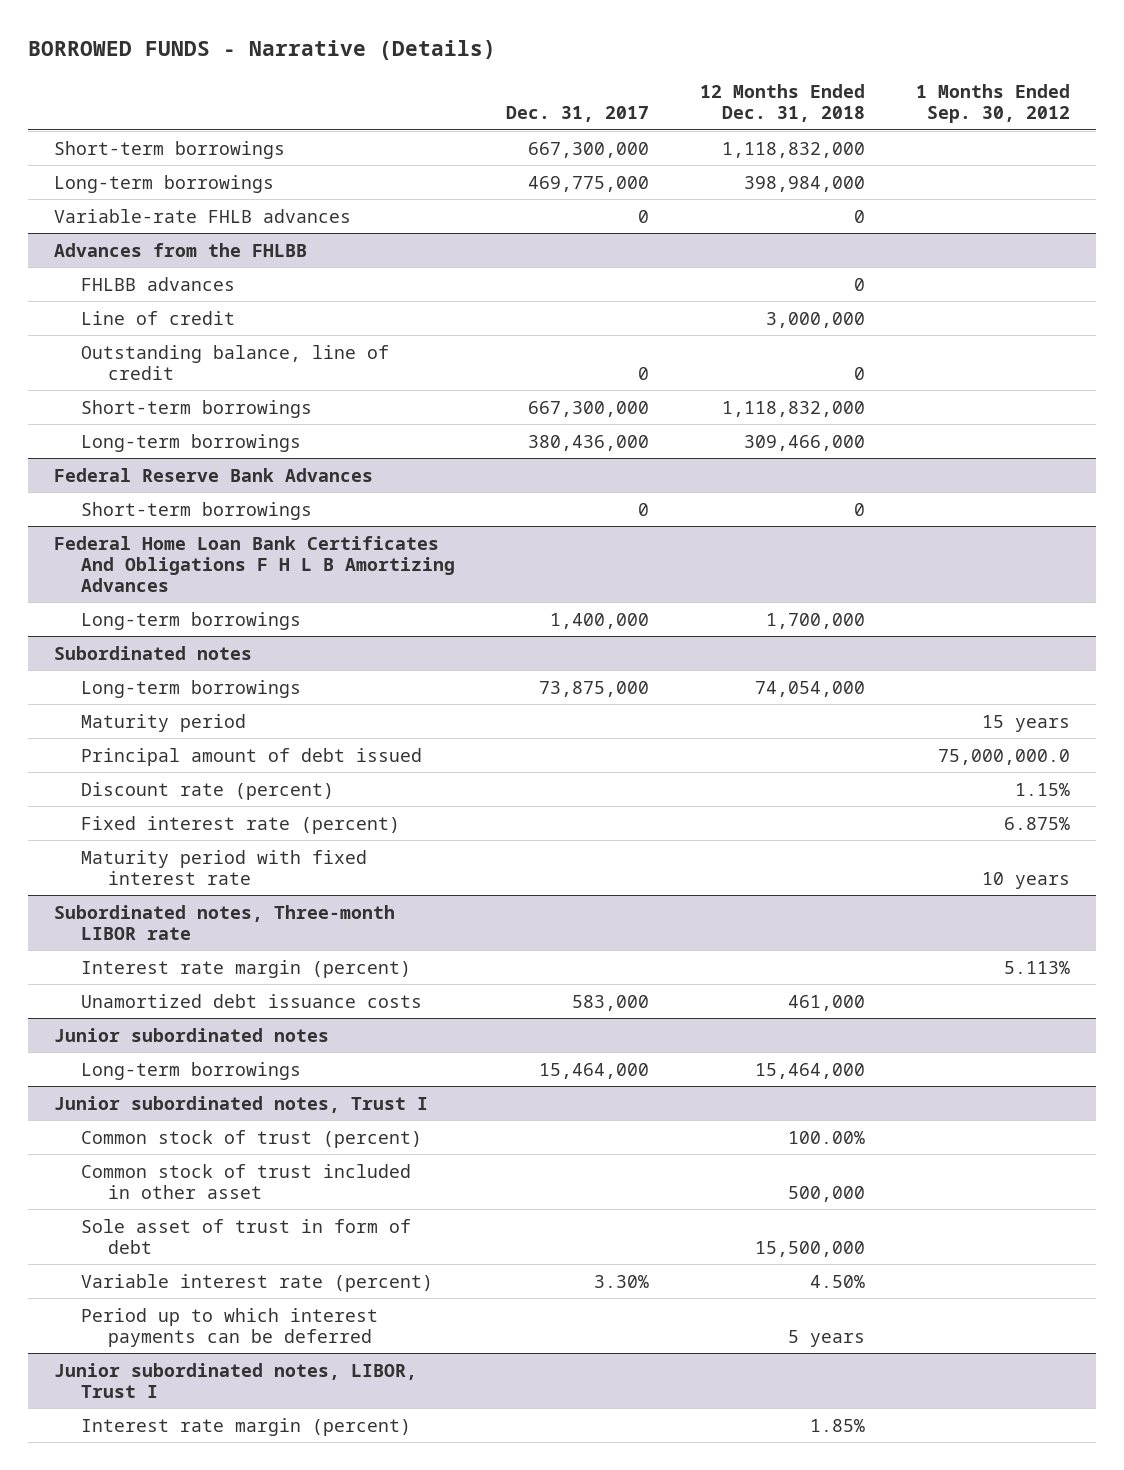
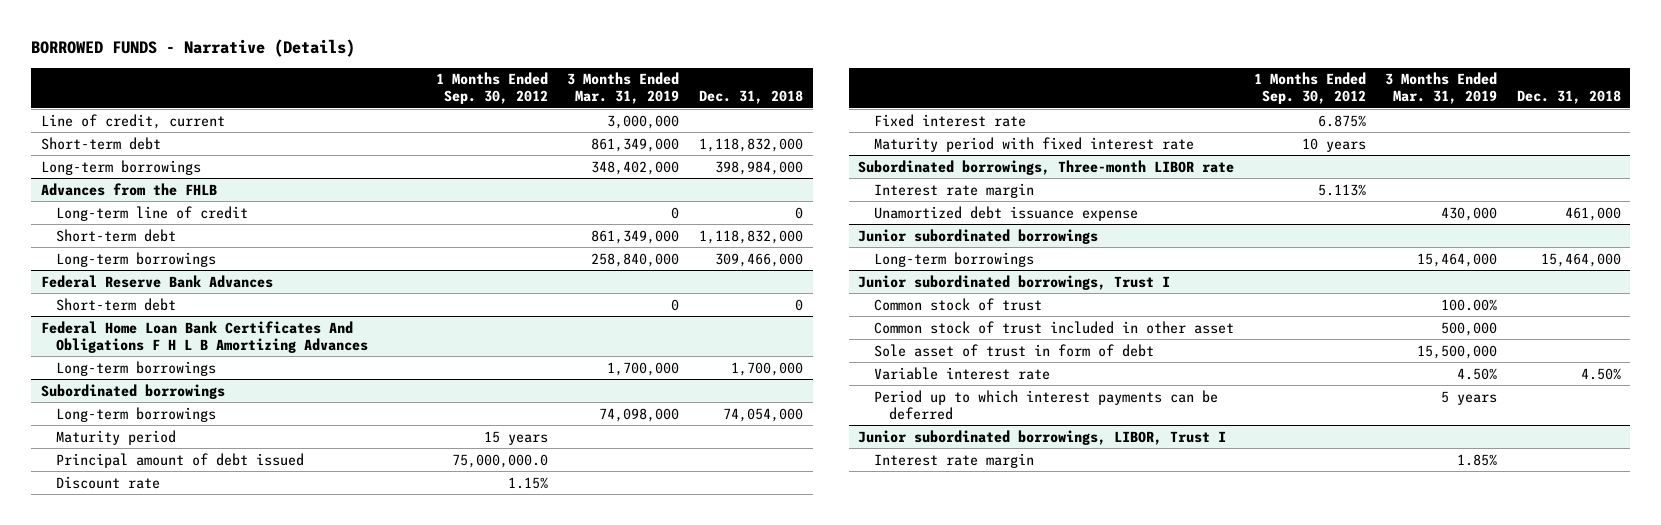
[506,106,650,123] Dec. 31, 2017 -> none
[700,84,866,123] 12 Months Ended Dec. 31, 2018 -> none
none -> [567,72,680,105] 3 Months Ended Mar. 31, 2019
none -> [698,90,803,105] Dec. 31, 2018
none -> [40,113,225,129] Line of credit, current
[53,140,285,159] Short-term borrowings -> [40,136,161,150] Short-term debt
[53,208,351,223] Variable-rate FHLB advances -> none
[80,276,235,291] FHLBB advances -> none
[80,310,235,325] Line of credit -> none
[53,242,307,257] Advances from the FHLBB -> [40,182,217,196] Advances from the FHLB
[80,344,389,380] Outstanding balance, line of credit -> [55,205,248,221] Long-term line of credit
[80,399,312,418] Short-term borrowings -> [55,228,176,242] Short-term debt
[80,501,312,520] Short-term borrowings -> [55,297,176,311] Short-term debt
[53,645,252,660] Subordinated notes -> [40,383,225,399] Subordinated borrowings
[80,781,334,800] Discount rate (percent) -> [55,475,160,489] Discount rate
[80,815,400,834] Fixed interest rate (percent) -> [873,113,1026,127] Fixed interest rate
[53,904,395,940] Subordinated notes, Three-month LIBOR rate -> [858,159,1235,175] Subordinated borrowings, Three-month LIBOR rate
[80,959,411,978] Interest rate margin (percent) -> [873,182,1034,198] Interest rate margin
[80,993,422,1008] Unamortized debt issuance costs -> [873,205,1138,221] Unamortized debt issuance expense
[53,1027,329,1042] Junior subordinated notes -> [858,228,1099,244] Junior subordinated borrowings
[53,1095,428,1113] Junior subordinated notes, Trust I -> [858,274,1171,290] Junior subordinated borrowings, Trust I
[80,1129,422,1148] Common stock of trust (percent) -> [873,297,1042,311] Common stock of trust
[80,1273,433,1292] Variable interest rate (percent) -> [873,366,1050,380] Variable interest rate
[53,1362,417,1398] Junior subordinated notes, LIBOR, Trust I -> [858,429,1227,445] Junior subordinated borrowings, LIBOR, Trust I
[80,1417,411,1436] Interest rate margin (percent) -> [873,452,1034,468] Interest rate margin

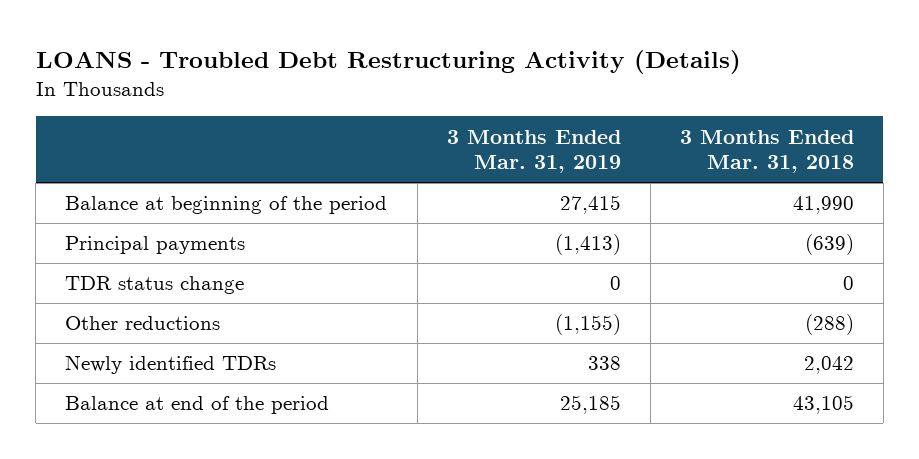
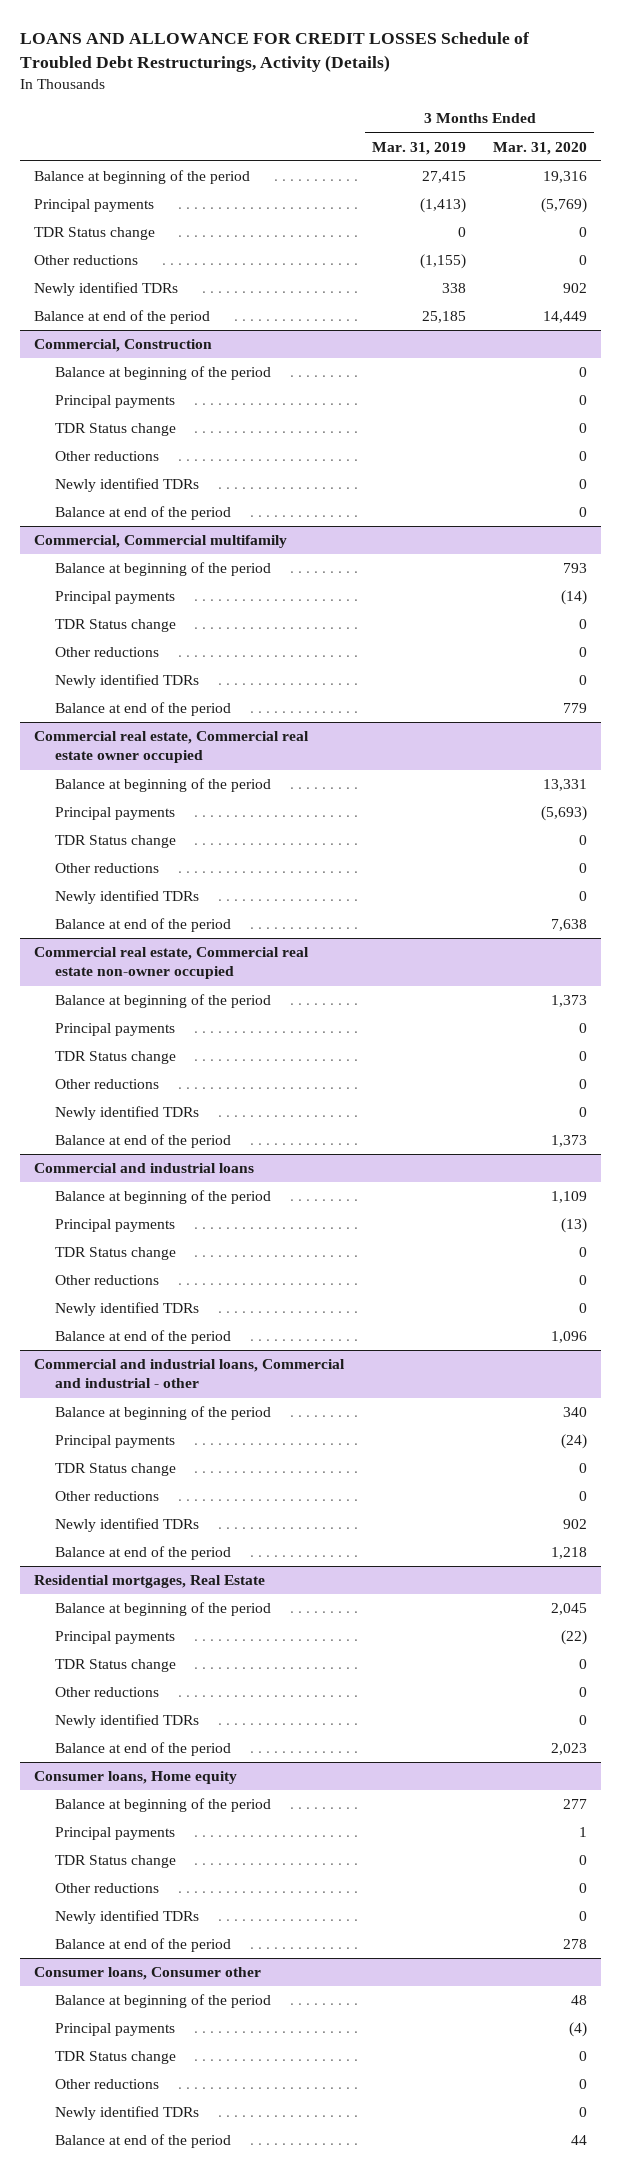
[35,49,741,74] LOANS - Troubled Debt Restructuring Activity (Details) -> [20,32,530,72] LOANS AND ALLOWANCE FOR CREDIT LOSSES Schedule of Troubled Debt Restructurings, Activity (Details)
[679,129,854,174] 3 Months Ended Mar. 31, 2018 -> none
none -> [493,141,588,155] Mar. 31, 2020
[65,276,245,295] TDR status change -> [34,227,156,241] TDR Status change
none -> [34,339,213,353] Commercial, Construction
none -> [54,366,271,381] Balance at beginning of the period
none -> [54,395,175,409] Principal payments
none -> [54,423,176,437] TDR Status change
none -> [54,451,159,462] Other reductions
none -> [54,478,199,493] Newly identified TDRs
none -> [54,506,231,521] Balance at end of the period
none -> [34,535,288,549] Commercial, Commercial multifamily
none -> [54,562,271,577] Balance at beginning of the period
none -> [54,591,175,605] Principal payments
none -> [54,619,176,633] TDR Status change
none -> [54,647,159,658] Other reductions
none -> [54,674,199,689] Newly identified TDRs
none -> [54,702,231,717] Balance at end of the period
none -> [34,731,310,764] Commercial real estate, Commercial real estate owner occupied
none -> [54,778,271,793] Balance at beginning of the period
none -> [54,807,175,821] Principal payments
none -> [54,835,176,849] TDR Status change
none -> [54,863,159,874] Other reductions
none -> [54,890,199,905] Newly identified TDRs
none -> [54,918,231,933] Balance at end of the period
none -> [34,947,310,980] Commercial real estate, Commercial real estate non-owner occupied
none -> [54,994,271,1009] Balance at beginning of the period
none -> [54,1023,175,1037] Principal payments
none -> [54,1051,176,1065] TDR Status change
none -> [54,1079,159,1090] Other reductions
none -> [54,1106,199,1121] Newly identified TDRs
none -> [54,1134,231,1149] Balance at end of the period
none -> [34,1163,255,1174] Commercial and industrial loans
none -> [54,1190,271,1205] Balance at beginning of the period
none -> [54,1219,175,1233] Principal payments
none -> [54,1247,176,1261] TDR Status change
none -> [54,1275,159,1286] Other reductions
none -> [54,1302,199,1317] Newly identified TDRs
none -> [54,1330,231,1345] Balance at end of the period
none -> [34,1359,346,1389] Commercial and industrial loans, Commercial and industrial - other
none -> [54,1406,271,1421] Balance at beginning of the period
none -> [54,1435,175,1449] Principal payments
none -> [54,1463,176,1477] TDR Status change
none -> [54,1491,159,1502] Other reductions
none -> [54,1518,199,1533] Newly identified TDRs
none -> [54,1546,231,1561] Balance at end of the period
none -> [34,1575,266,1589] Residential mortgages, Real Estate
none -> [54,1602,271,1617] Balance at beginning of the period
none -> [54,1631,175,1645] Principal payments
none -> [54,1659,176,1673] TDR Status change
none -> [54,1687,159,1698] Other reductions
none -> [54,1714,199,1729] Newly identified TDRs
none -> [54,1742,231,1757] Balance at end of the period
none -> [34,1771,238,1785] Consumer loans, Home equity
none -> [54,1798,271,1813] Balance at beginning of the period
none -> [54,1827,175,1841] Principal payments
none -> [54,1855,176,1869] TDR Status change
none -> [54,1883,159,1894] Other reductions
none -> [54,1910,199,1925] Newly identified TDRs
none -> [54,1938,231,1953] Balance at end of the period
none -> [34,1967,262,1981] Consumer loans, Consumer other
none -> [54,1994,271,2009] Balance at beginning of the period
none -> [54,2023,175,2037] Principal payments
none -> [54,2051,176,2065] TDR Status change
none -> [54,2079,159,2090] Other reductions
none -> [54,2106,199,2121] Newly identified TDRs
none -> [54,2134,231,2149] Balance at end of the period

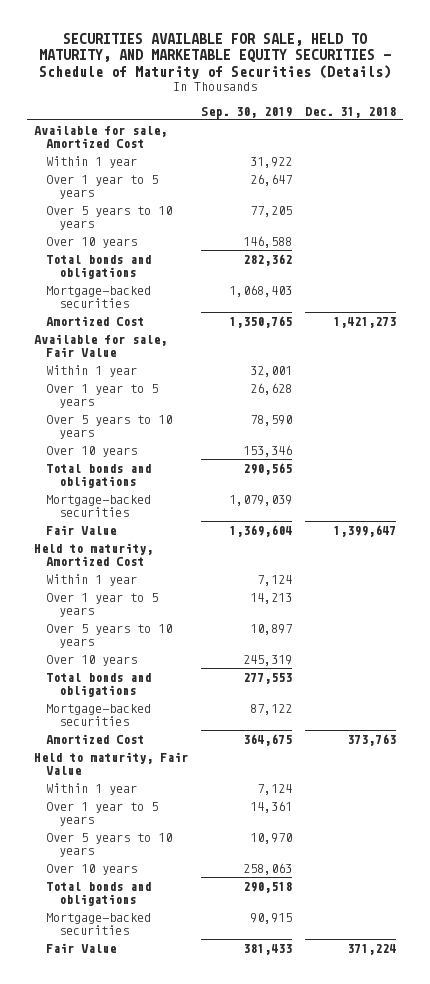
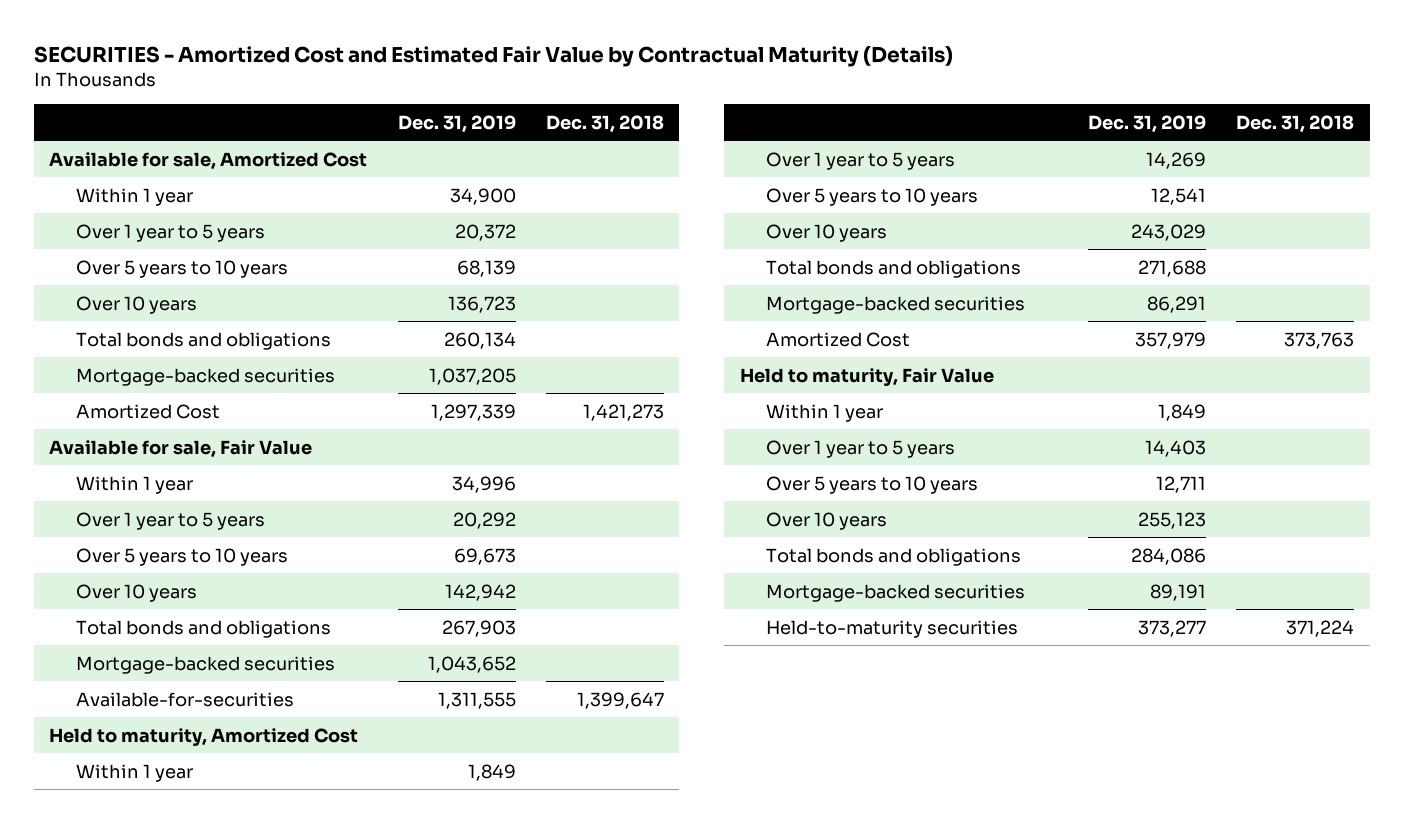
[39,32,392,79] SECURITIES AVAILABLE FOR SALE, HELD TO MATURITY, AND MARKETABLE EQUITY SECURITIES - Schedule of Maturity of Securities (Details) -> [34,45,954,67] SECURITIES - Amortized Cost and Estimated Fair Value by Contractual Maturity (Details)
[201,106,293,119] Sep. 30, 2019 -> none
none -> [397,114,516,133] Dec. 31, 2019
[46,524,117,535] Fair Value -> [76,691,295,707] Available-for-securities
[46,942,117,953] Fair Value -> [766,619,1019,638] Held-to-maturity securities

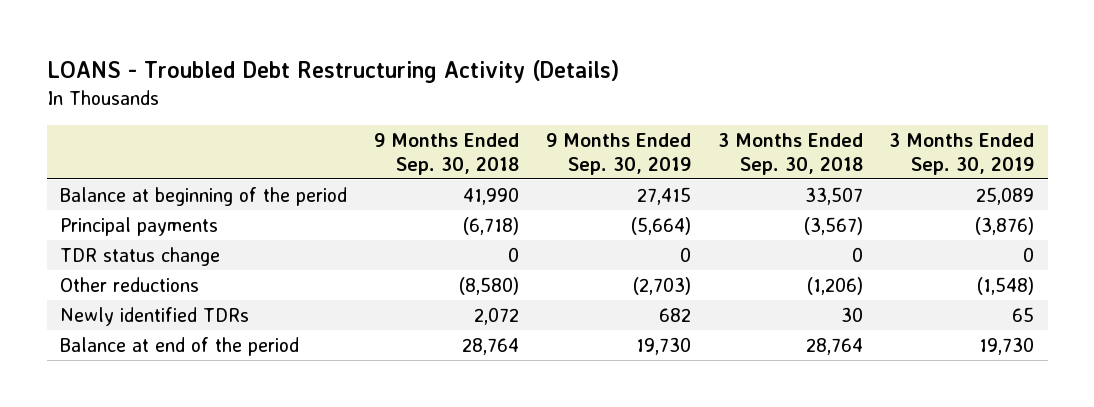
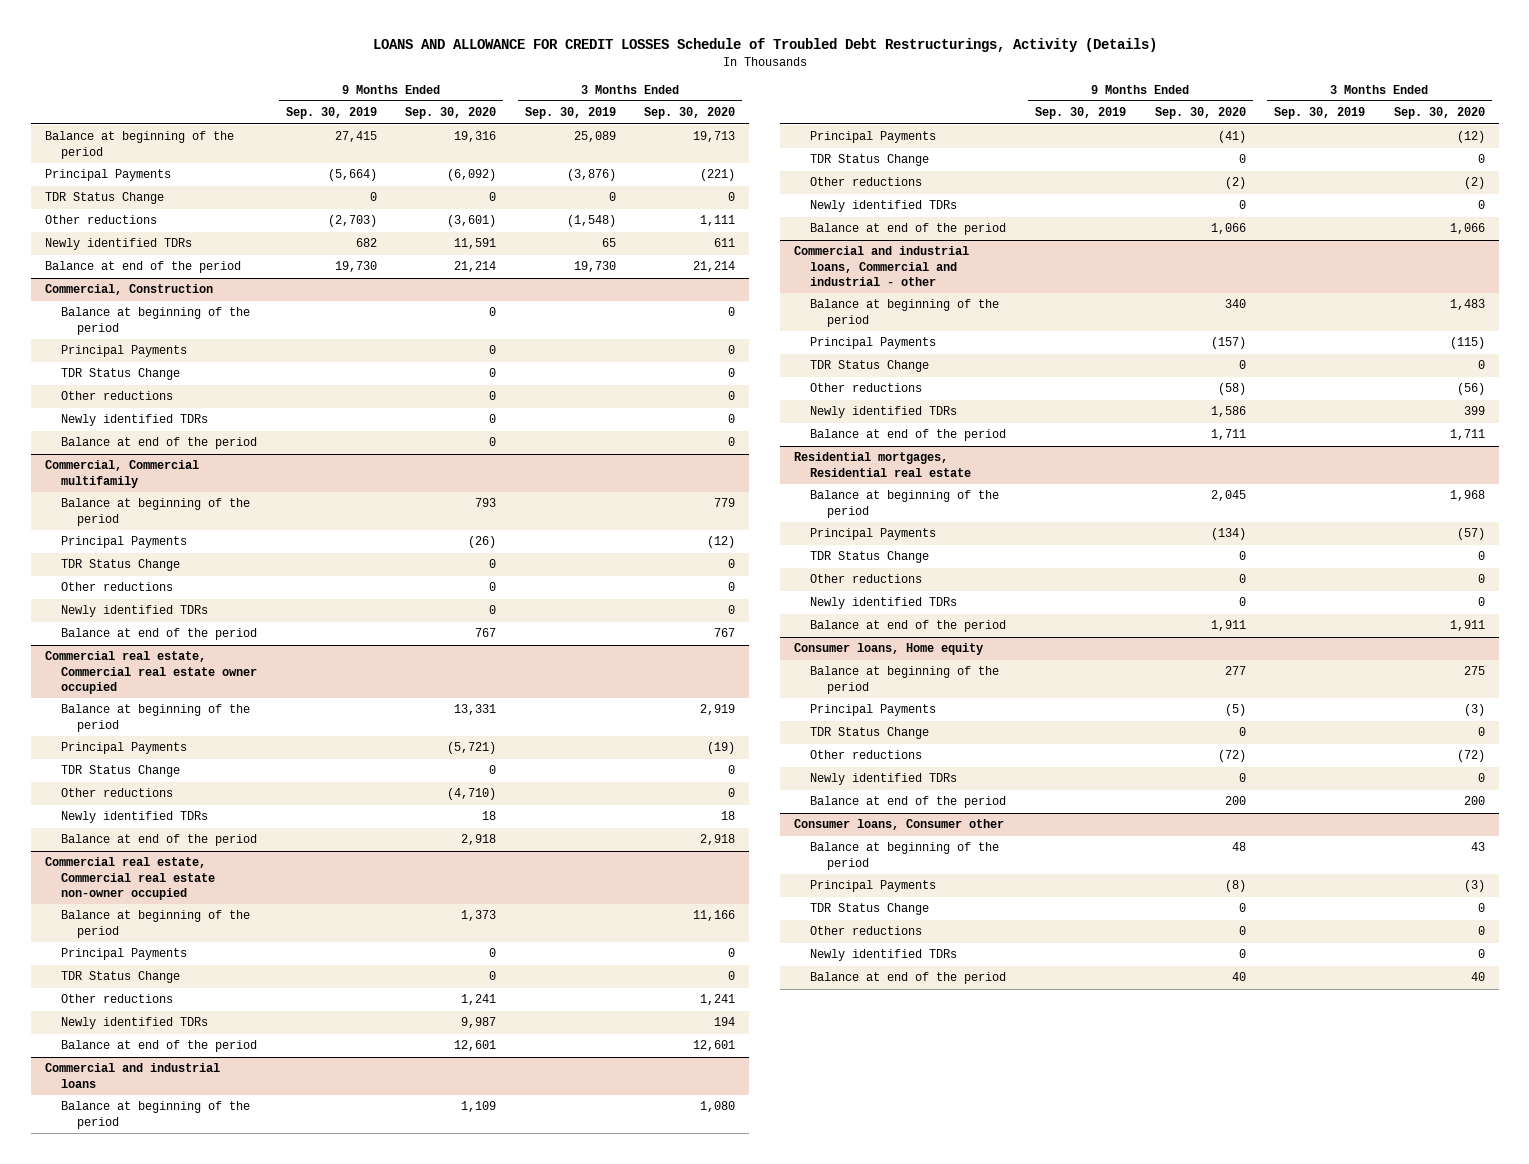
[46,59,619,83] LOANS - Troubled Debt Restructuring Activity (Details) -> [372,38,1157,53] LOANS AND ALLOWANCE FOR CREDIT LOSSES Schedule of Troubled Debt Restructurings, Activity (Details)
[373,132,519,175] 9 Months Ended Sep. 30, 2018 -> none
[717,132,863,175] 3 Months Ended Sep. 30, 2018 -> none
none -> [405,107,497,120] Sep. 30, 2020
none -> [644,107,736,120] Sep. 30, 2020
[60,216,219,236] Principal payments -> [44,169,171,182] Principal Payments
[60,246,221,266] TDR status change -> [44,192,164,205] TDR Status Change
none -> [44,284,213,296] Commercial, Construction
none -> [61,307,251,335] Balance at beginning of the period
none -> [61,345,188,358] Principal Payments
none -> [61,368,181,381] TDR Status Change
none -> [61,391,174,401] Other reductions
none -> [61,414,209,427] Newly identified TDRs
none -> [61,437,258,450] Balance at end of the period
none -> [44,460,199,488] Commercial, Commercial multifamily
none -> [61,498,251,526] Balance at beginning of the period
none -> [61,536,188,549] Principal Payments
none -> [61,559,181,572] TDR Status Change
none -> [61,582,174,592] Other reductions
none -> [61,605,209,618] Newly identified TDRs
none -> [61,628,258,641] Balance at end of the period
none -> [44,651,258,694] Commercial real estate, Commercial real estate owner occupied
none -> [61,704,251,732] Balance at beginning of the period
none -> [61,742,188,755] Principal Payments
none -> [61,765,181,778] TDR Status Change
none -> [61,788,174,798] Other reductions
none -> [61,811,209,824] Newly identified TDRs
none -> [61,834,258,847] Balance at end of the period
none -> [44,857,216,900] Commercial real estate, Commercial real estate non-owner occupied
none -> [61,910,251,938] Balance at beginning of the period
none -> [61,948,188,961] Principal Payments
none -> [61,971,181,984] TDR Status Change
none -> [61,994,174,1004] Other reductions
none -> [61,1017,209,1030] Newly identified TDRs
none -> [61,1040,258,1053] Balance at end of the period
none -> [44,1063,220,1088] Commercial and industrial loans
none -> [61,1101,251,1129] Balance at beginning of the period
none -> [810,131,937,144] Principal Payments
none -> [810,154,930,167] TDR Status Change
none -> [810,177,923,187] Other reductions
none -> [810,200,958,213] Newly identified TDRs
none -> [810,223,1007,236] Balance at end of the period
none -> [794,246,970,286] Commercial and industrial loans, Commercial and industrial - other
none -> [810,299,1000,327] Balance at beginning of the period
none -> [810,337,937,350] Principal Payments
none -> [810,360,930,373] TDR Status Change
none -> [810,383,923,393] Other reductions
none -> [810,406,958,419] Newly identified TDRs
none -> [810,429,1007,442] Balance at end of the period
none -> [794,452,972,477] Residential mortgages, Residential real estate
none -> [810,490,1000,518] Balance at beginning of the period
none -> [810,528,937,541] Principal Payments
none -> [810,551,930,564] TDR Status Change
none -> [810,574,923,584] Other reductions
none -> [810,597,958,610] Newly identified TDRs
none -> [810,620,1007,633] Balance at end of the period
none -> [794,643,984,656] Consumer loans, Home equity
none -> [810,666,1000,694] Balance at beginning of the period
none -> [810,704,937,717] Principal Payments
none -> [810,727,930,740] TDR Status Change
none -> [810,750,923,760] Other reductions
none -> [810,773,958,786] Newly identified TDRs
none -> [810,796,1007,809] Balance at end of the period
none -> [794,819,1005,831] Consumer loans, Consumer other
none -> [810,842,1000,870] Balance at beginning of the period
none -> [810,880,937,893] Principal Payments
none -> [810,903,930,916] TDR Status Change
none -> [810,926,923,936] Other reductions
none -> [810,949,958,962] Newly identified TDRs
none -> [810,972,1007,985] Balance at end of the period

